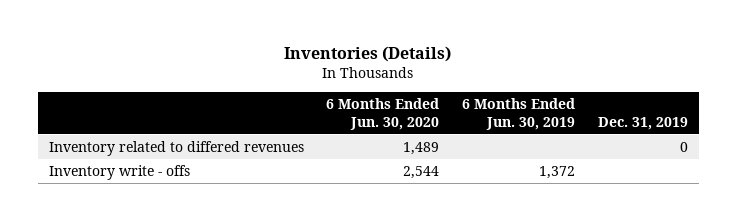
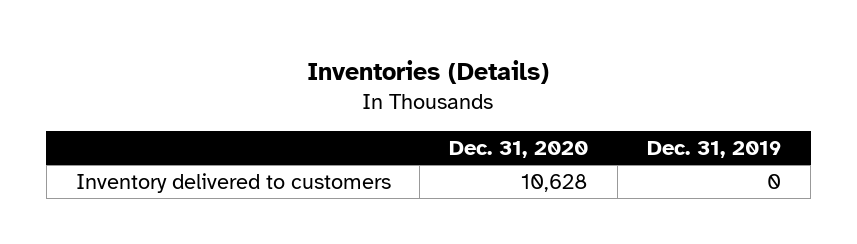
[326,97,440,131] 6 Months Ended Jun. 30, 2020 -> none
[462,97,576,131] 6 Months Ended Jun. 30, 2019 -> none
none -> [449,140,589,158] Dec. 31, 2020
[48,164,190,180] Inventory write - offs -> none
[48,140,304,156] Inventory related to differed revenues -> [75,173,391,194] Inventory delivered to customers

